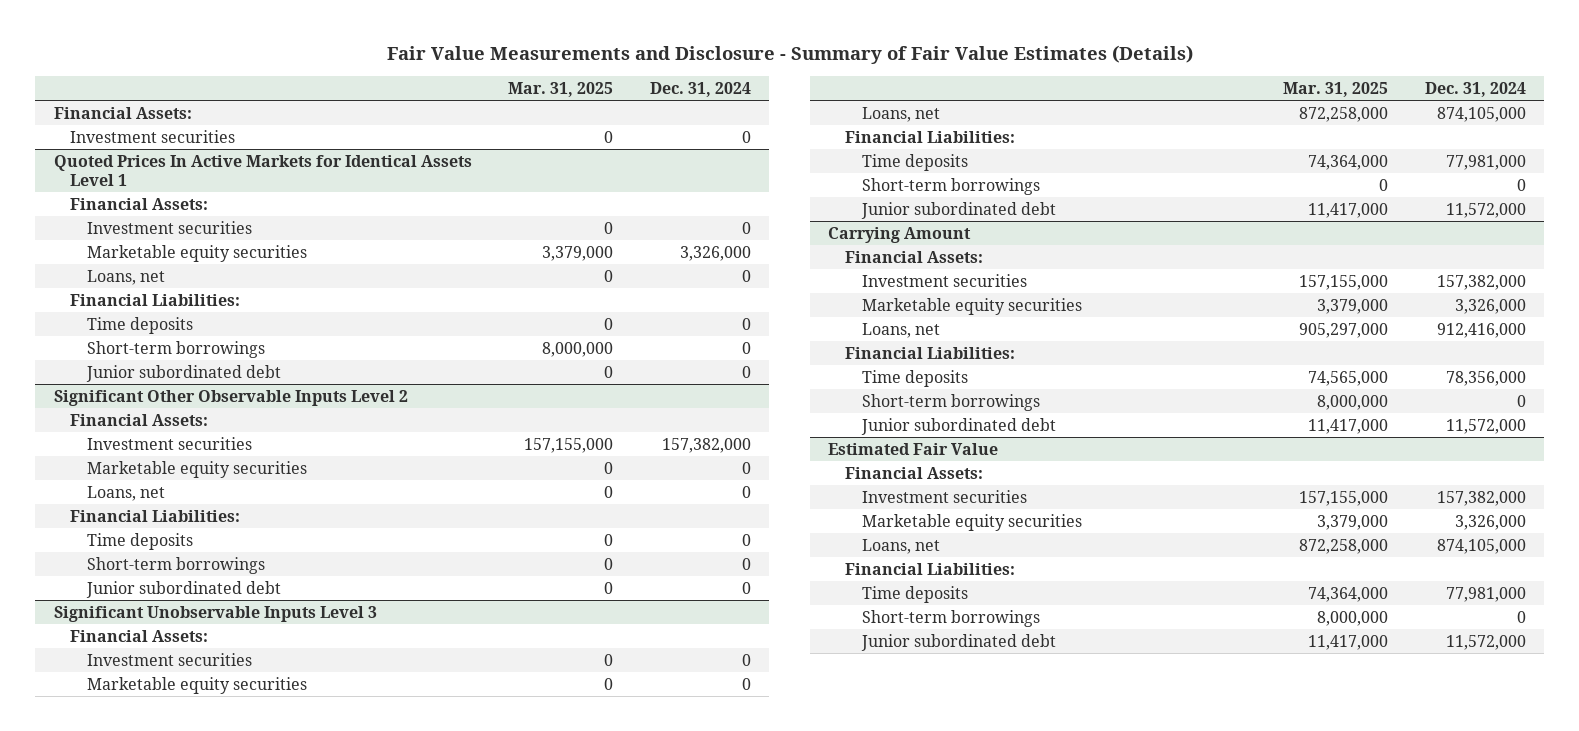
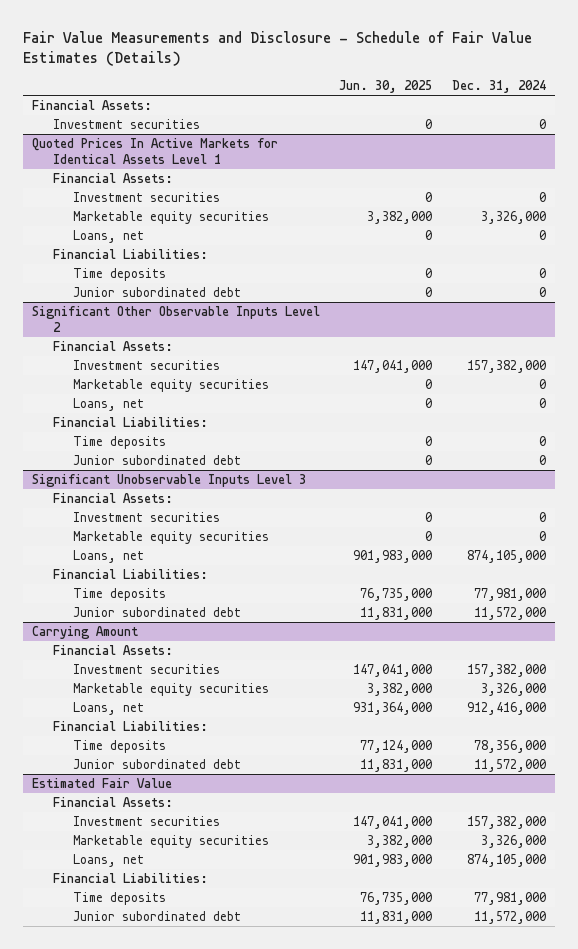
[386,45,1193,65] Fair Value Measurements and Disclosure - Summary of Fair Value Estimates (Details) -> [22,30,532,67] Fair Value Measurements and Disclosure - Schedule of Fair Value Estimates (Details)
[508,82,614,98] Mar. 31, 2025 -> none
none -> [339,80,433,94] Jun. 30, 2025
[87,340,266,358] Short-term borrowings -> none
[87,556,266,574] Short-term borrowings -> none
[861,177,1040,195] Short-term borrowings -> none
[861,393,1040,411] Short-term borrowings -> none
[861,609,1040,627] Short-term borrowings -> none

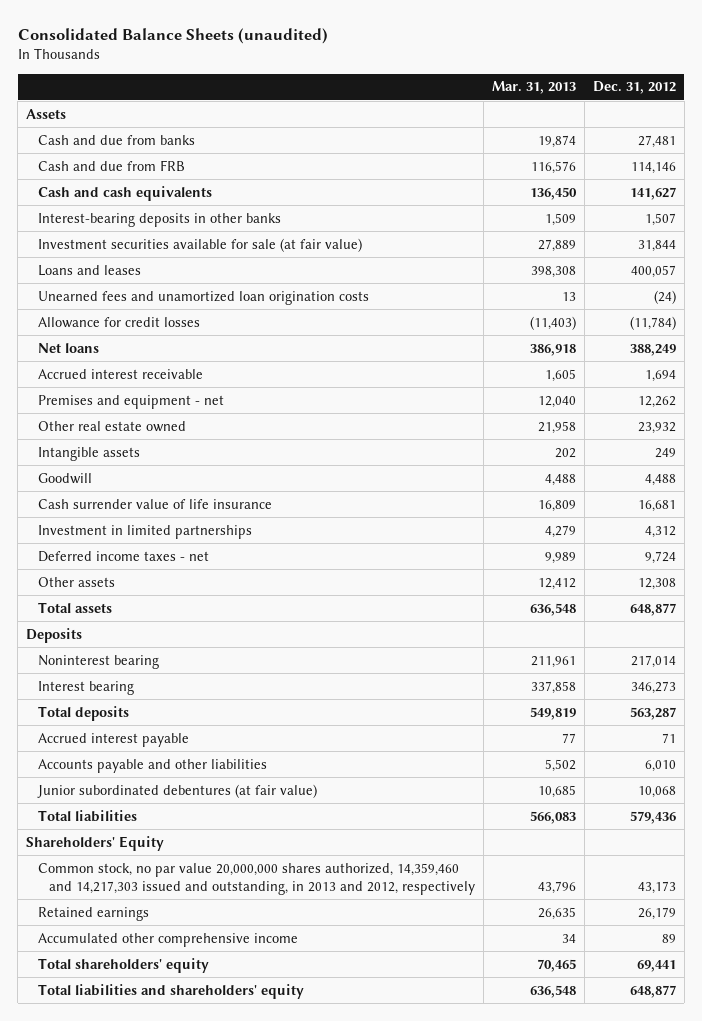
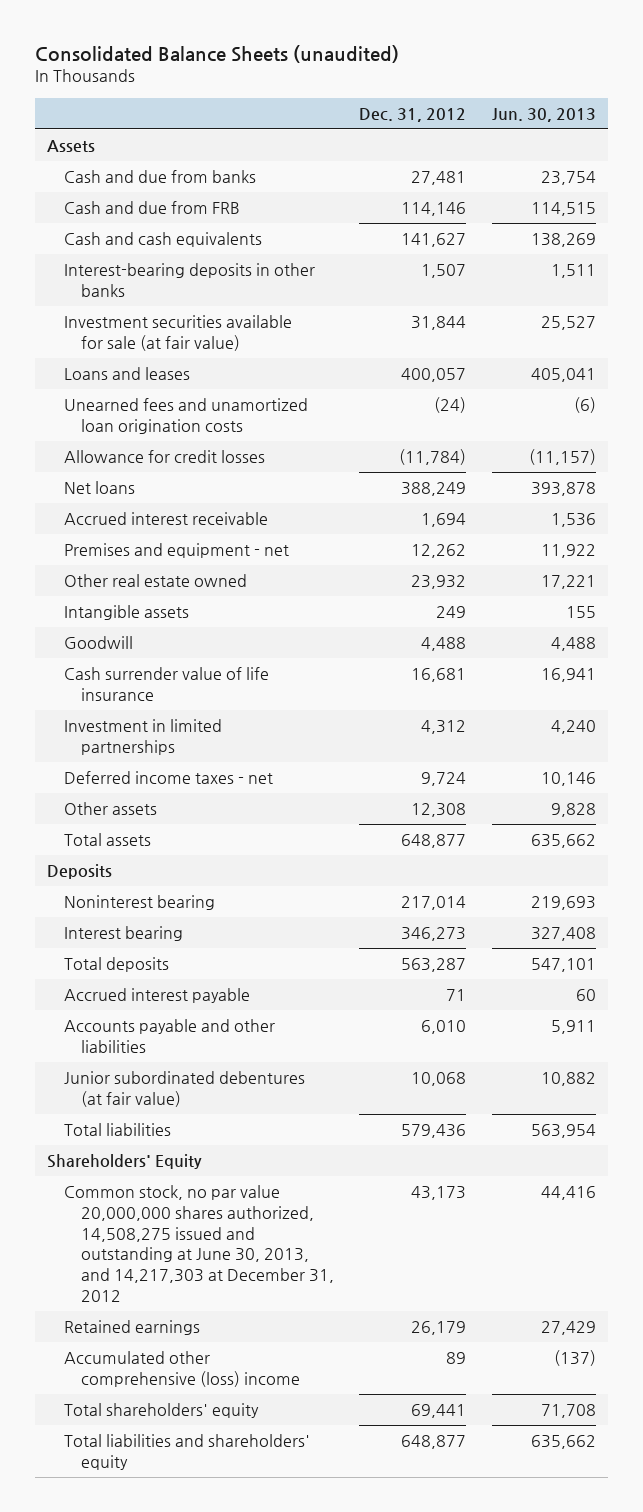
[492,81,577,95] Mar. 31, 2013 -> none
none -> [491,107,596,122] Jun. 30, 2013
[37,862,476,895] Common stock, no par value 20,000,000 shares authorized, 14,359,460 and 14,217,303 issued and outstanding, in 2013 and 2012, respectively -> [64,1185,334,1302] Common stock, no par value 20,000,000 shares authorized, 14,508,275 issued and outstanding at June 30, 2013, and 14,217,303 at December 31, 2012
[37,932,298,947] Accumulated other comprehensive income -> [64,1351,300,1387] Accumulated other comprehensive (loss) income

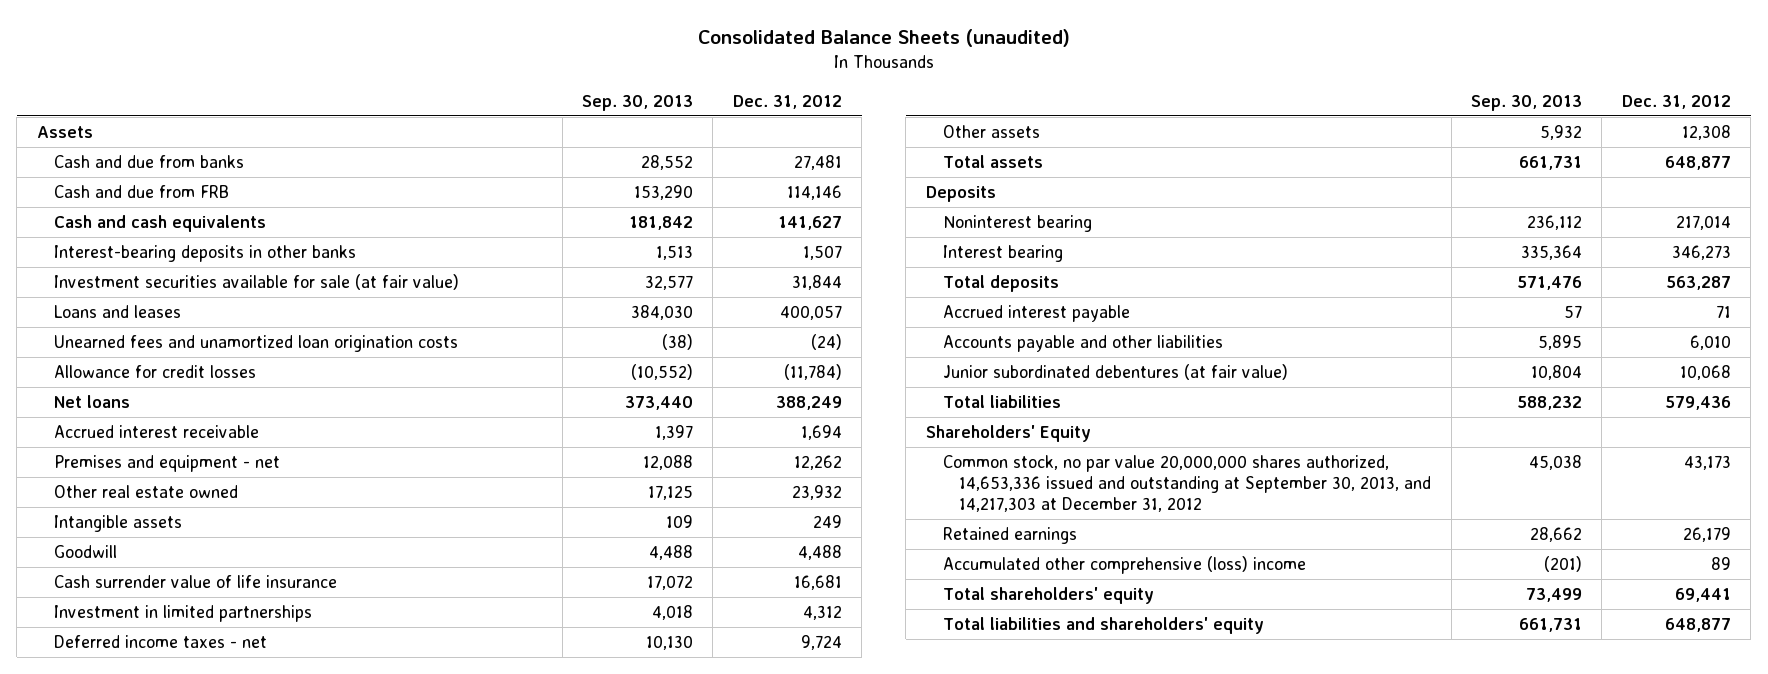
[491,107,596,122] Jun. 30, 2013 -> none
none -> [582,94,694,111] Sep. 30, 2013
[64,1185,334,1302] Common stock, no par value 20,000,000 shares authorized, 14,508,275 issued and outstanding at June 30, 2013, and 14,217,303 at December 31, 2012 -> [942,454,1432,513] Common stock, no par value 20,000,000 shares authorized, 14,653,336 issued and outstanding at September 30, 2013, and 14,217,303 at December 31, 2012

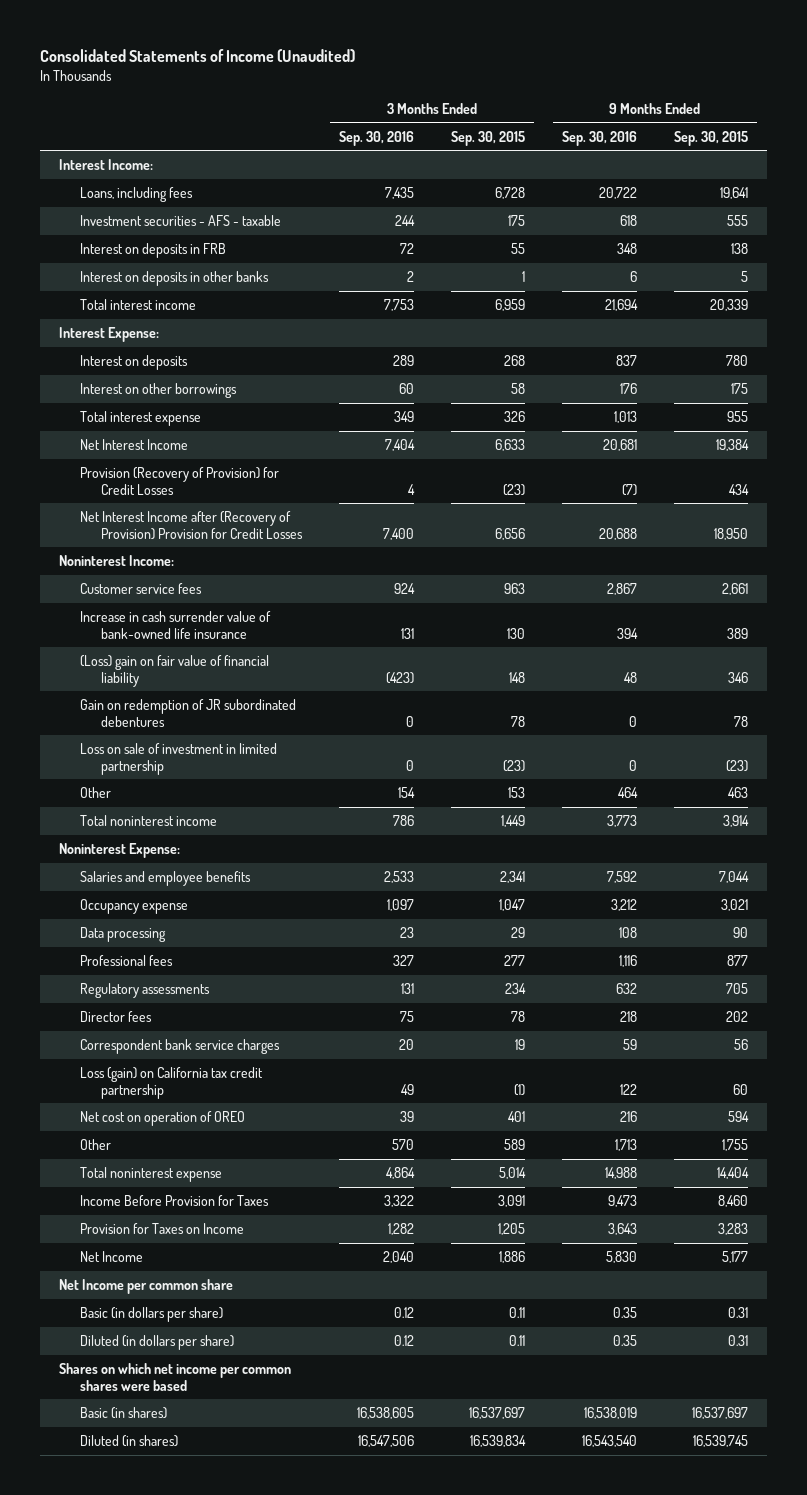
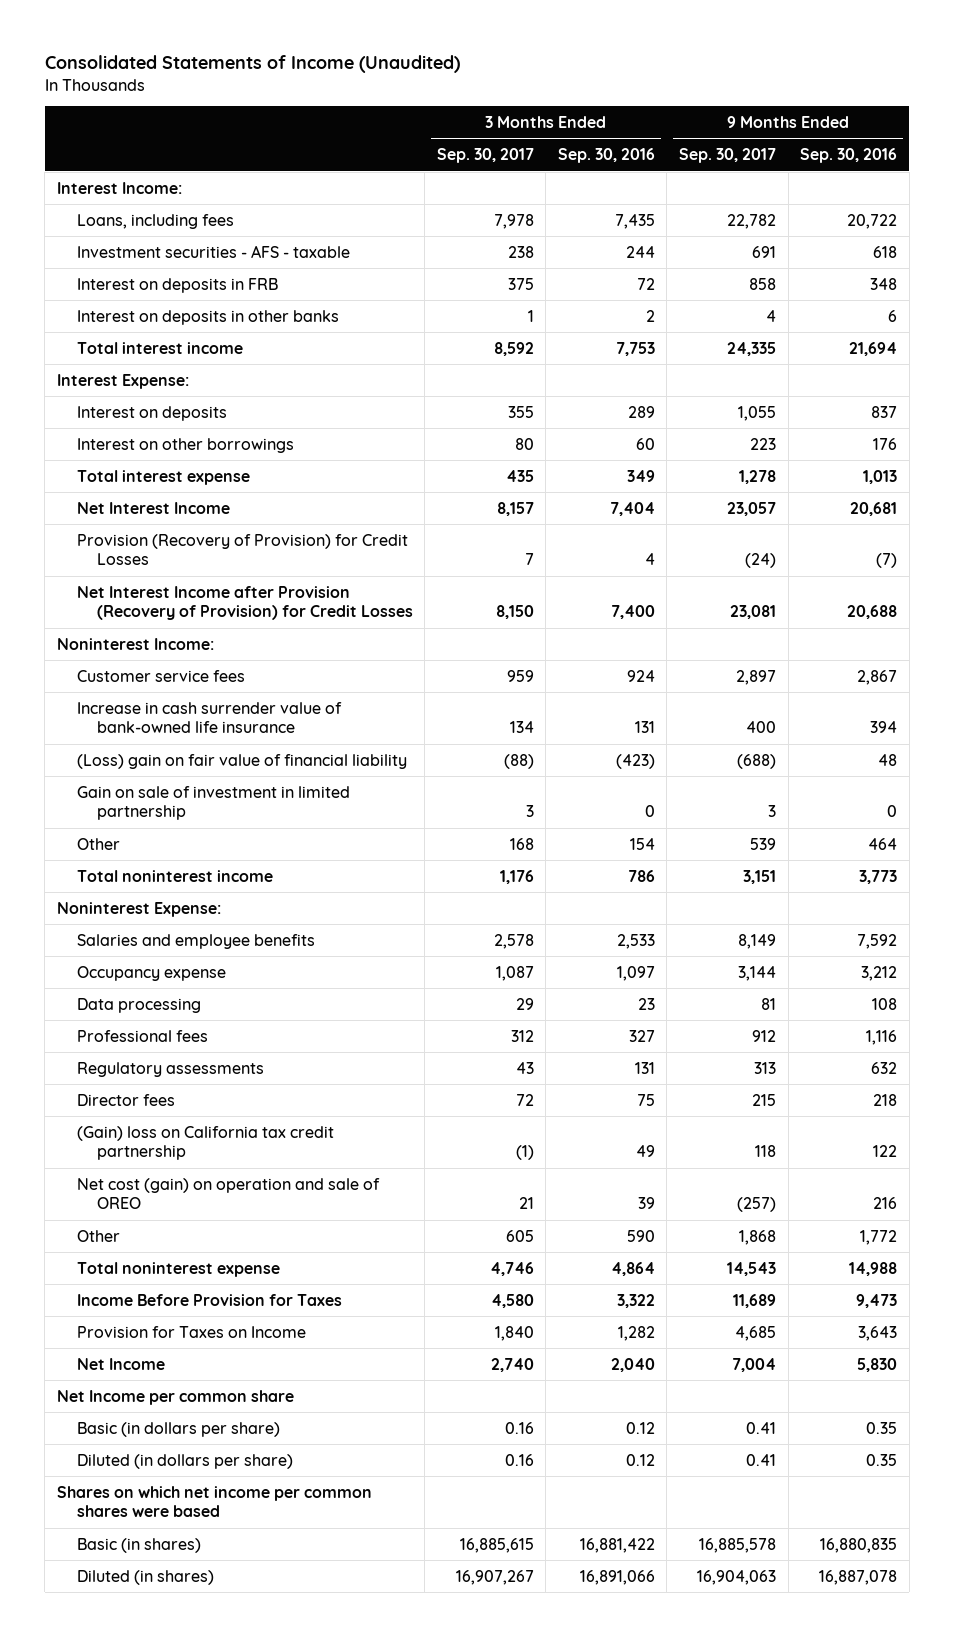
[451,130,526,146] Sep. 30, 2015 -> none
[674,130,749,146] Sep. 30, 2015 -> none
none -> [436,148,534,164] Sep. 30, 2017
none -> [679,148,777,164] Sep. 30, 2017
[79,510,304,540] Net Interest Income after (Recovery of Provision) Provision for Credit Losses -> [76,585,413,621] Net Interest Income after Provision (Recovery of Provision) for Credit Losses
[79,698,296,727] Gain on redemption of JR subordinated debentures -> none
[79,742,277,775] Loss on sale of investment in limited partnership -> [76,785,350,821] Gain on sale of investment in limited partnership
[79,1038,280,1054] Correspondent bank service charges -> none
[79,1066,263,1099] Loss (gain) on California tax credit partnership -> [76,1125,334,1161] (Gain) loss on California tax credit partnership
[79,1110,245,1126] Net cost on operation of OREO -> [76,1177,380,1210] Net cost (gain) on operation and sale of OREO
[392,1138,415,1150] 570 -> [626,1229,655,1242] 590
[615,1138,638,1151] 1,713 -> [860,1229,898,1245] 1,772
[357,1406,415,1419] 16,538,605 -> [579,1537,655,1553] 16,881,422
[584,1406,638,1419] 16,538,019 -> [820,1537,898,1553] 16,880,835
[358,1434,415,1447] 16,547,506 -> [579,1569,655,1585] 16,891,066
[582,1434,638,1447] 16,543,540 -> [819,1569,898,1585] 16,887,078

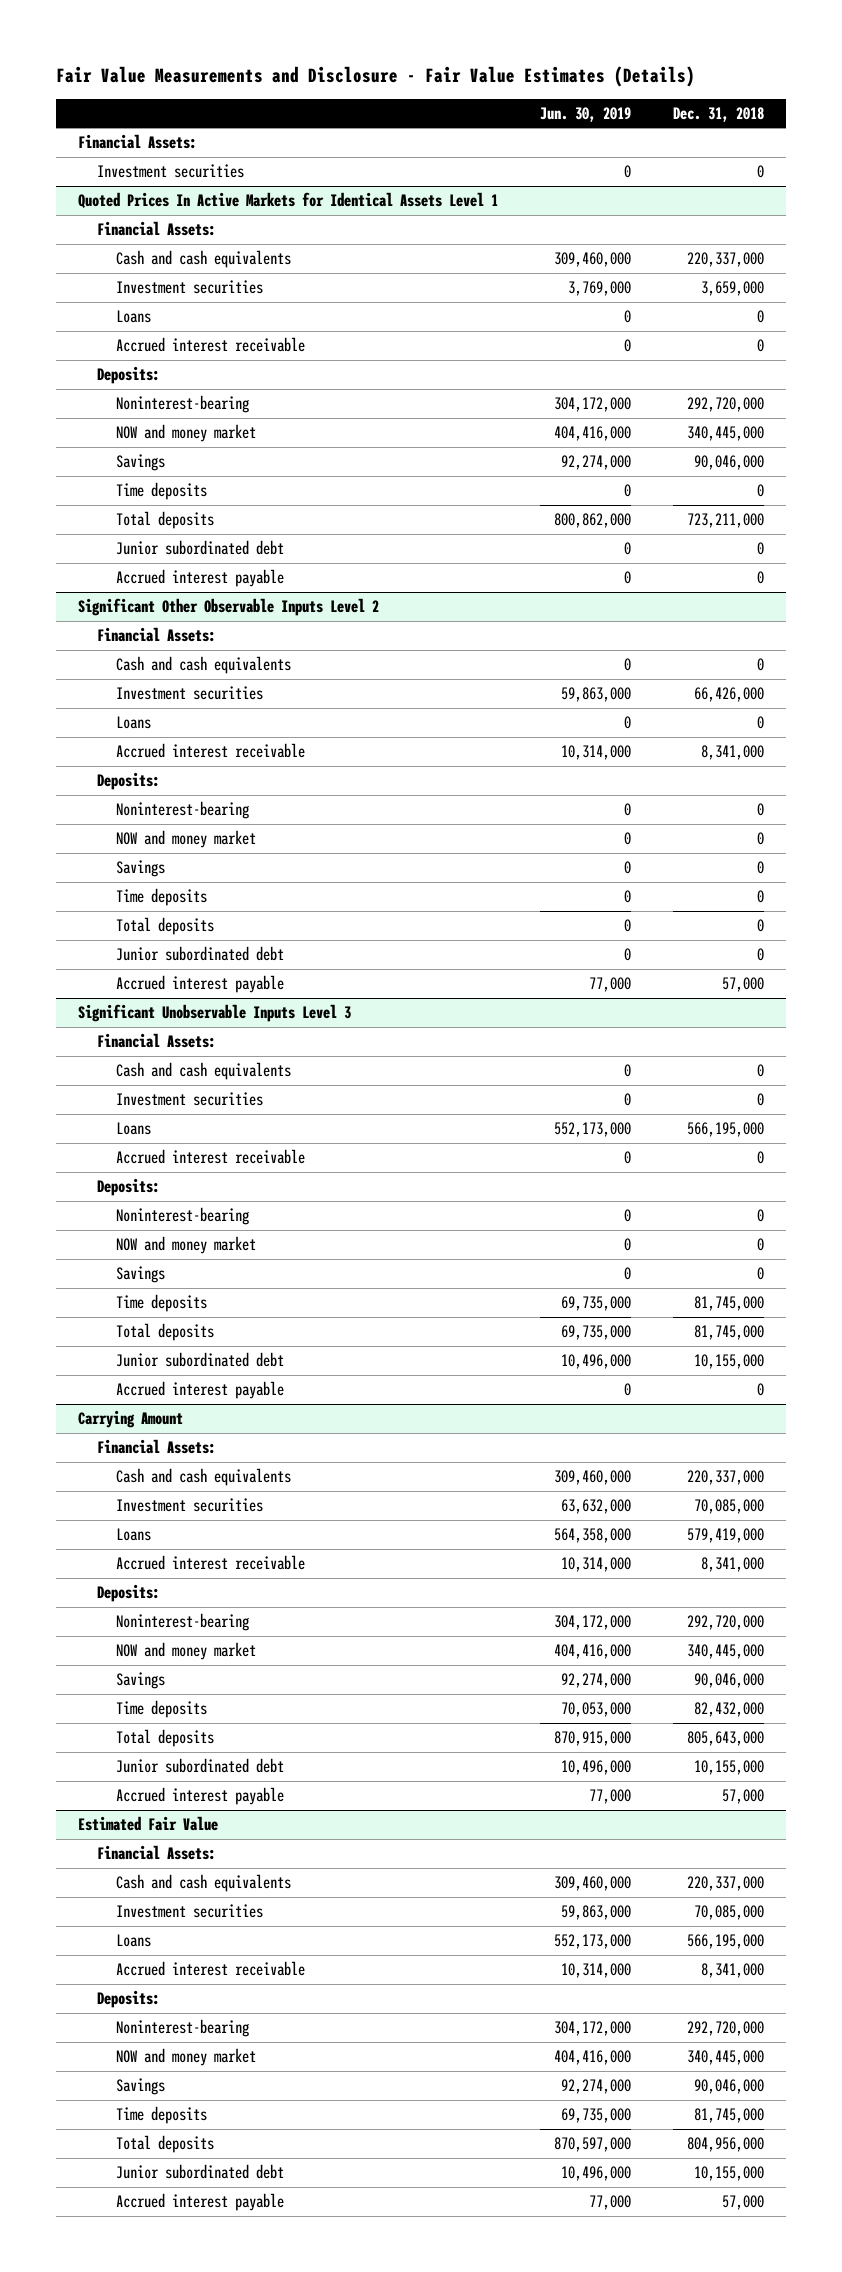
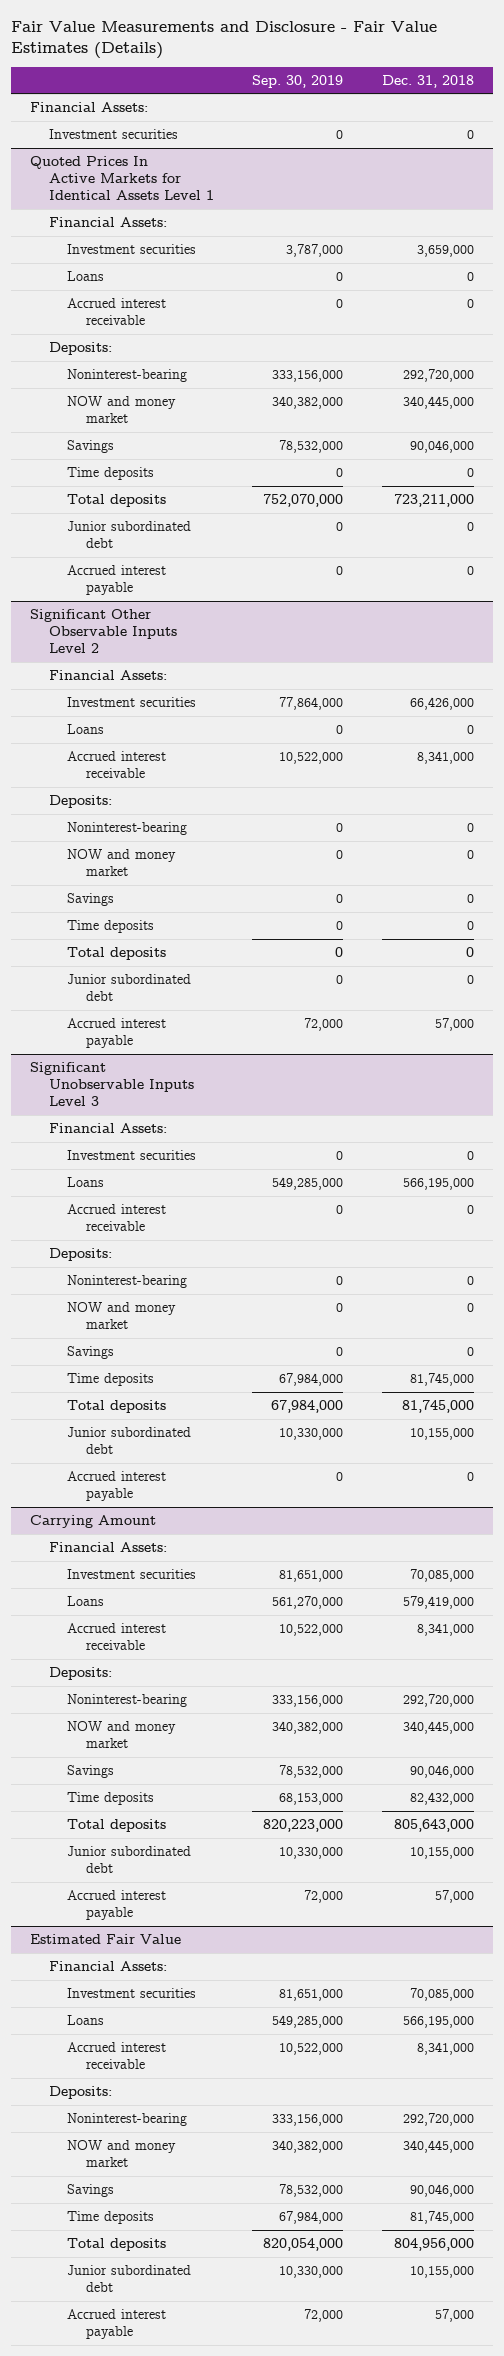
[540,106,632,122] Jun. 30, 2019 -> none
none -> [252,74,344,88] Sep. 30, 2019
[115,250,291,269] Cash and cash equivalents -> none
[115,656,291,675] Cash and cash equivalents -> none
[115,1062,291,1081] Cash and cash equivalents -> none
[115,1468,291,1487] Cash and cash equivalents -> none
[115,1874,291,1893] Cash and cash equivalents -> none

